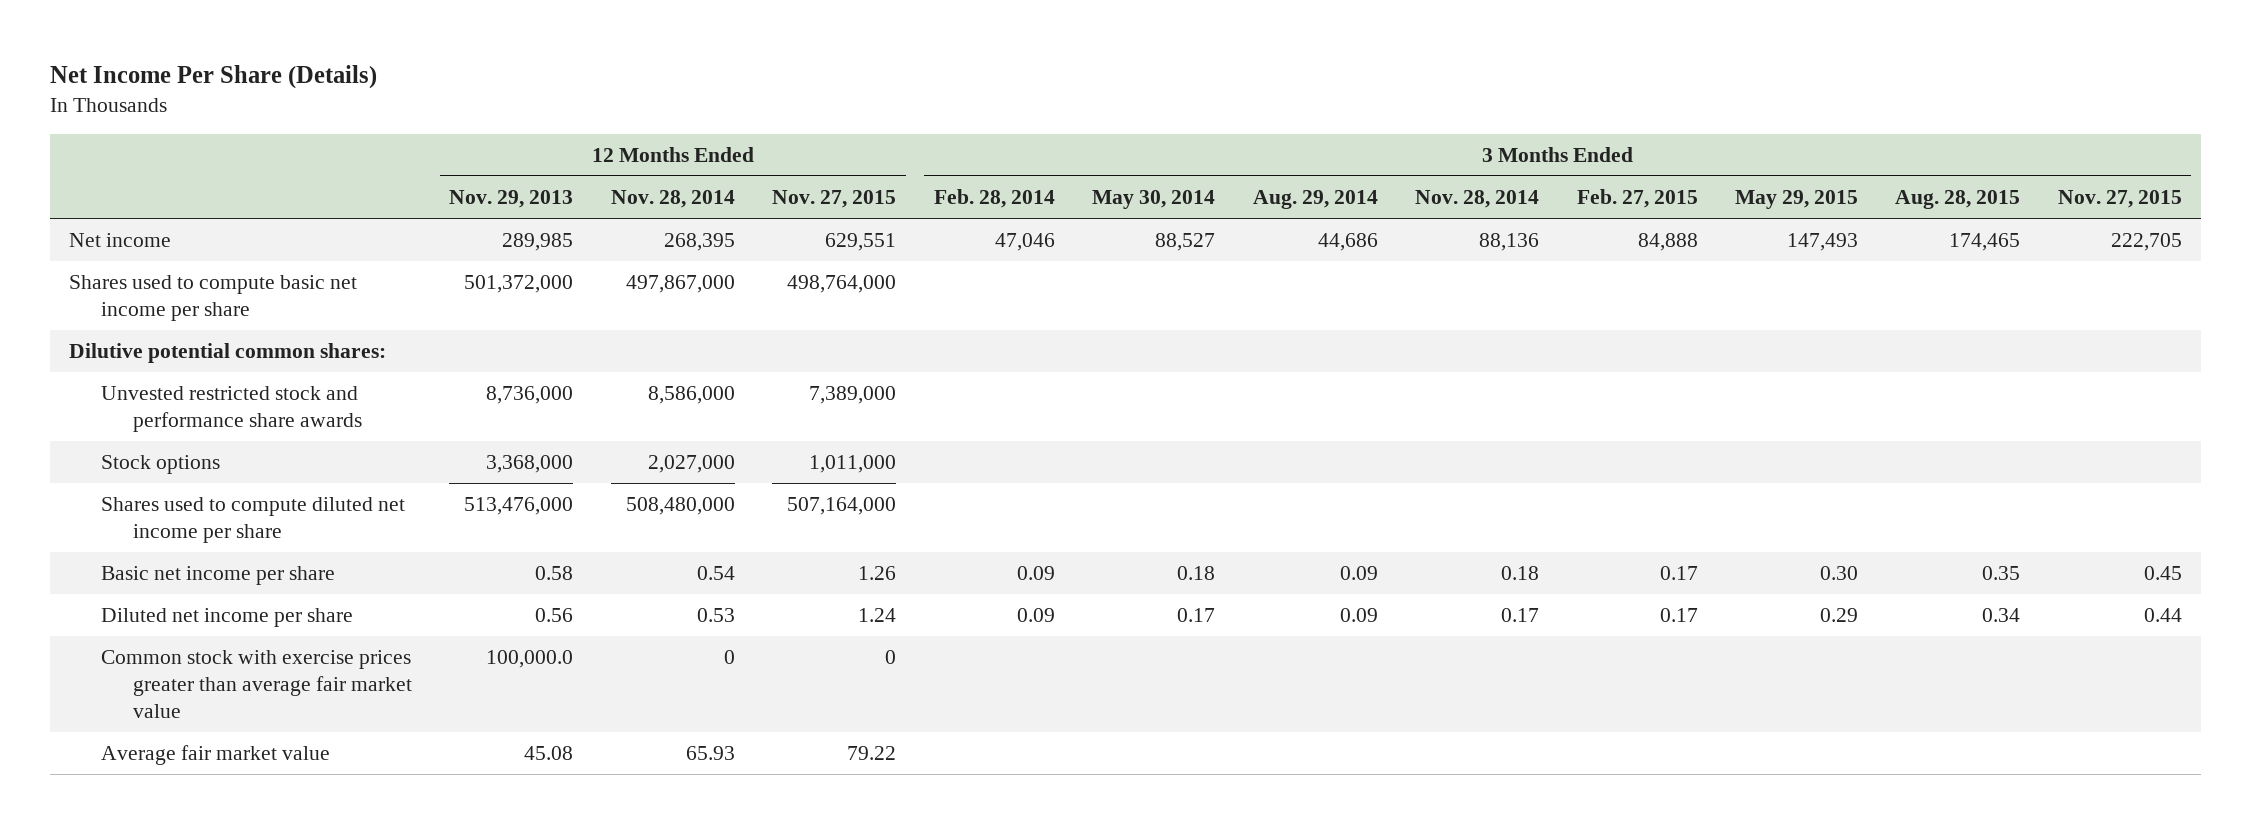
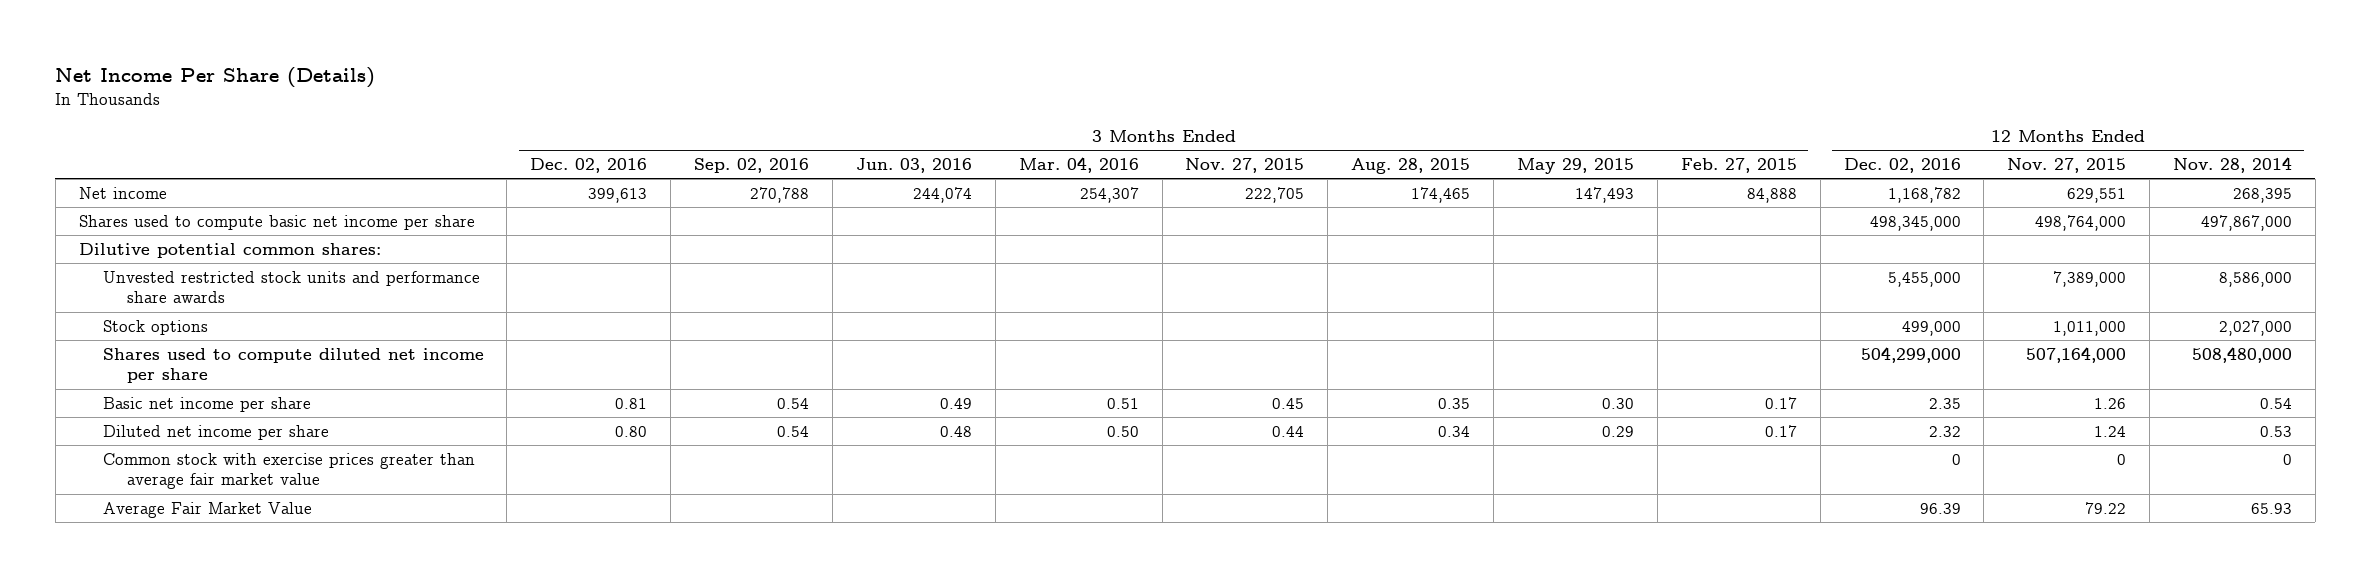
[449,190,574,209] Nov. 29, 2013 -> none
[933,189,1055,209] Feb. 28, 2014 -> none
[1092,190,1216,210] May 30, 2014 -> none
[1252,190,1378,210] Aug. 29, 2014 -> none
[1415,190,1540,209] Nov. 28, 2014 -> none
none -> [530,158,648,174] Dec. 02, 2016
none -> [694,158,810,174] Sep. 02, 2016
none -> [855,158,972,174] Jun. 03, 2016
none -> [1018,157,1139,174] Mar. 04, 2016
none -> [1843,158,1961,174] Dec. 02, 2016
[100,386,363,433] Unvested restricted stock and performance share awards -> [102,271,480,304] Unvested restricted stock units and performance share awards
[100,745,330,766] Average fair market value -> [102,502,312,519] Average Fair Market Value

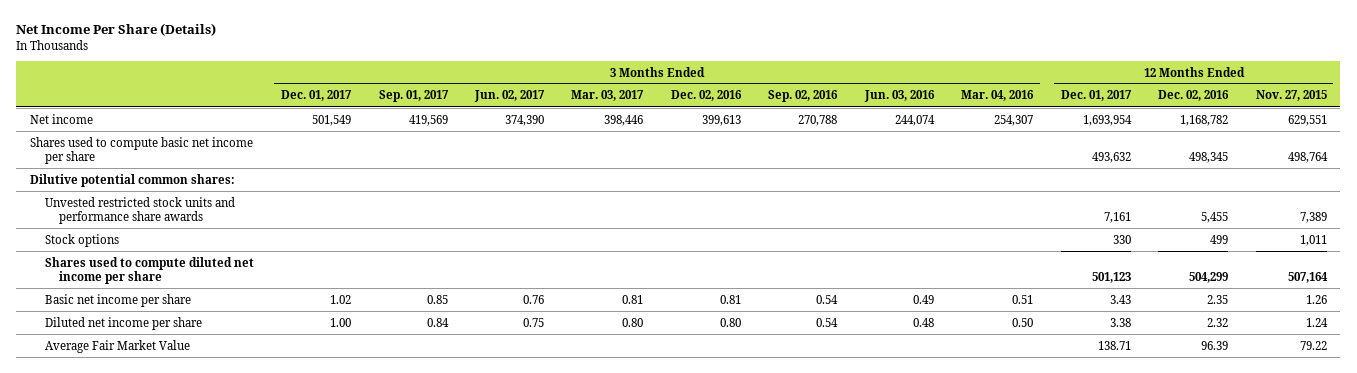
[1185,158,1305,174] Nov. 27, 2015 -> none
[1351,158,1471,175] Aug. 28, 2015 -> none
[1517,158,1635,175] May 29, 2015 -> none
[1680,158,1797,174] Feb. 27, 2015 -> none
[2173,157,2293,174] Nov. 28, 2014 -> none
none -> [281,90,353,102] Dec. 01, 2017
none -> [378,90,449,103] Sep. 01, 2017
none -> [474,90,546,103] Jun. 02, 2017
none -> [571,90,645,102] Mar. 03, 2017
none -> [1060,90,1132,102] Dec. 01, 2017
[1869,216,1961,232] 498,345,000 -> [1189,152,1229,164] 498,345
[2035,215,2127,232] 498,764,000 -> [1287,152,1328,164] 498,764
[1887,272,1961,288] 5,455,000 -> [1201,212,1229,224] 5,455
[2053,271,2127,288] 7,389,000 -> [1299,212,1327,224] 7,389
[1901,321,1961,337] 499,000 -> [1210,234,1229,244] 499
[2053,321,2127,337] 1,011,000 -> [1299,234,1327,246] 1,011
[1860,347,1961,364] 504,299,000 -> [1189,272,1229,284] 504,299
[2026,347,2127,364] 507,164,000 -> [1287,272,1328,284] 507,164
[102,453,475,490] Common stock with exercise prices greater than average fair market value -> none

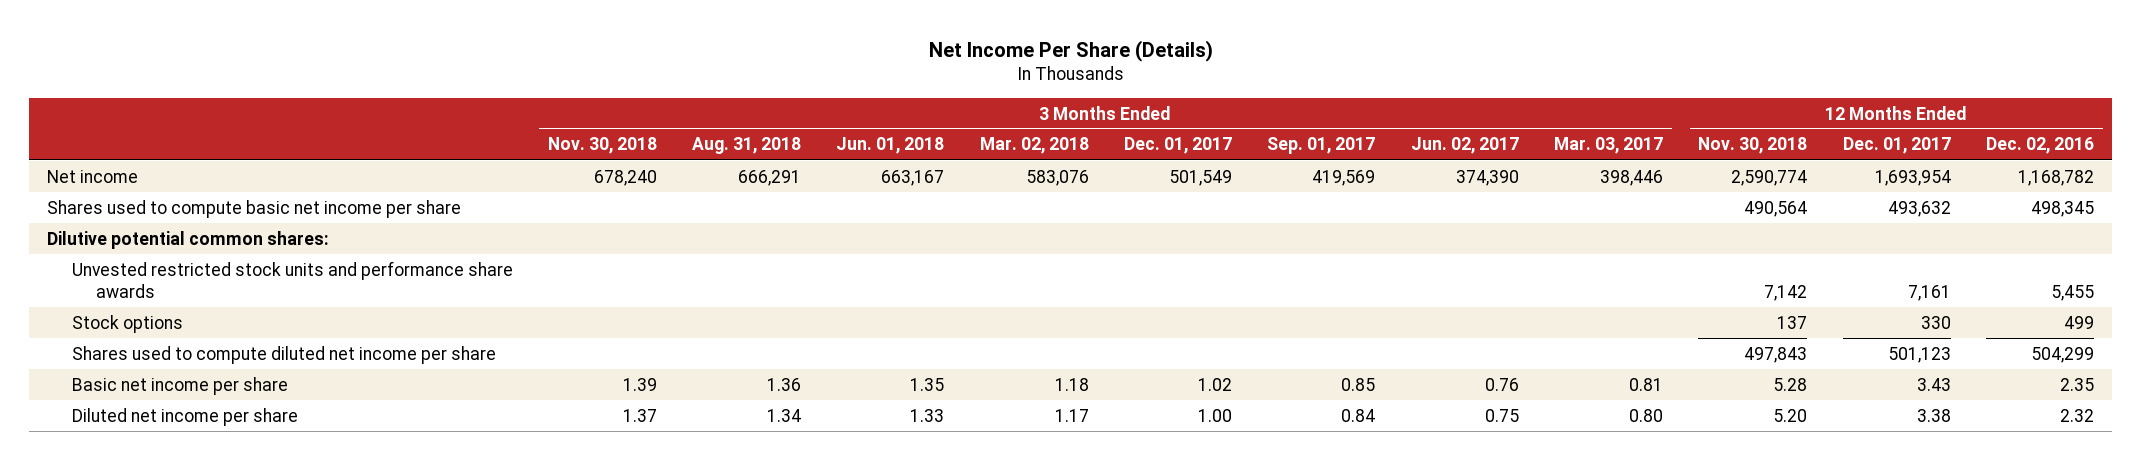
[670,90,742,102] Dec. 02, 2016 -> none
[768,90,839,103] Sep. 02, 2016 -> none
[863,90,935,103] Jun. 03, 2016 -> none
[961,90,1035,102] Mar. 04, 2016 -> none
[1255,90,1327,102] Nov. 27, 2015 -> none
none -> [547,137,657,155] Nov. 30, 2018
none -> [692,137,802,155] Aug. 31, 2018
none -> [836,137,945,155] Jun. 01, 2018
none -> [979,137,1089,155] Mar. 02, 2018
none -> [1698,137,1808,155] Nov. 30, 2018
[44,339,190,353] Average Fair Market Value -> none

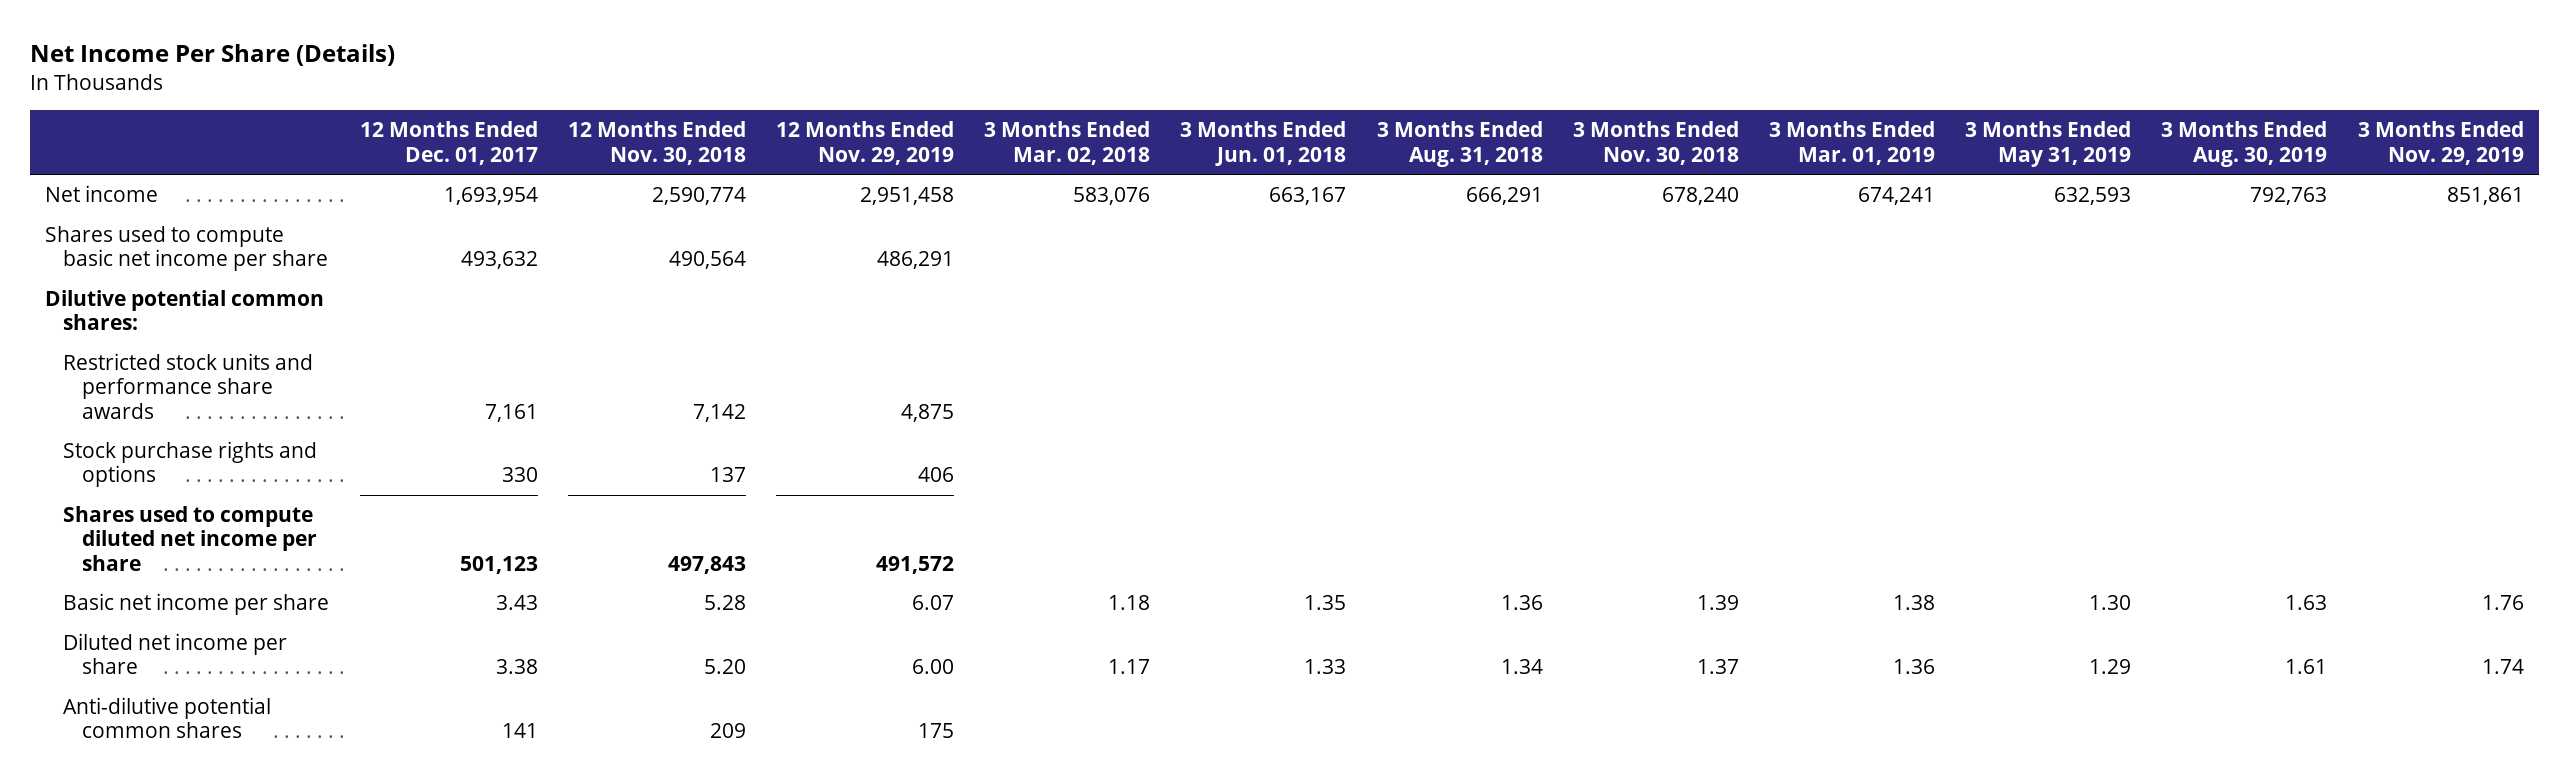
[1124,137,1233,155] Dec. 01, 2017 -> none
[1267,137,1376,155] Sep. 01, 2017 -> none
[1410,137,1519,155] Jun. 02, 2017 -> none
[1554,137,1664,155] Mar. 03, 2017 -> none
[1986,137,2095,155] Dec. 02, 2016 -> none
none -> [776,121,955,165] 12 Months Ended Nov. 29, 2019
none -> [1769,121,1936,165] 3 Months Ended Mar. 01, 2019
none -> [1965,121,2132,167] 3 Months Ended May 31, 2019
none -> [2161,121,2328,167] 3 Months Ended Aug. 30, 2019
none -> [2357,121,2524,165] 3 Months Ended Nov. 29, 2019
[71,260,513,299] Unvested restricted stock units and performance share awards -> [63,353,314,419] Restricted stock units and performance share awards
[71,314,183,333] Stock options -> [63,441,318,488] Stock purchase rights and options
none -> [63,697,272,739] Anti-dilutive potential common shares

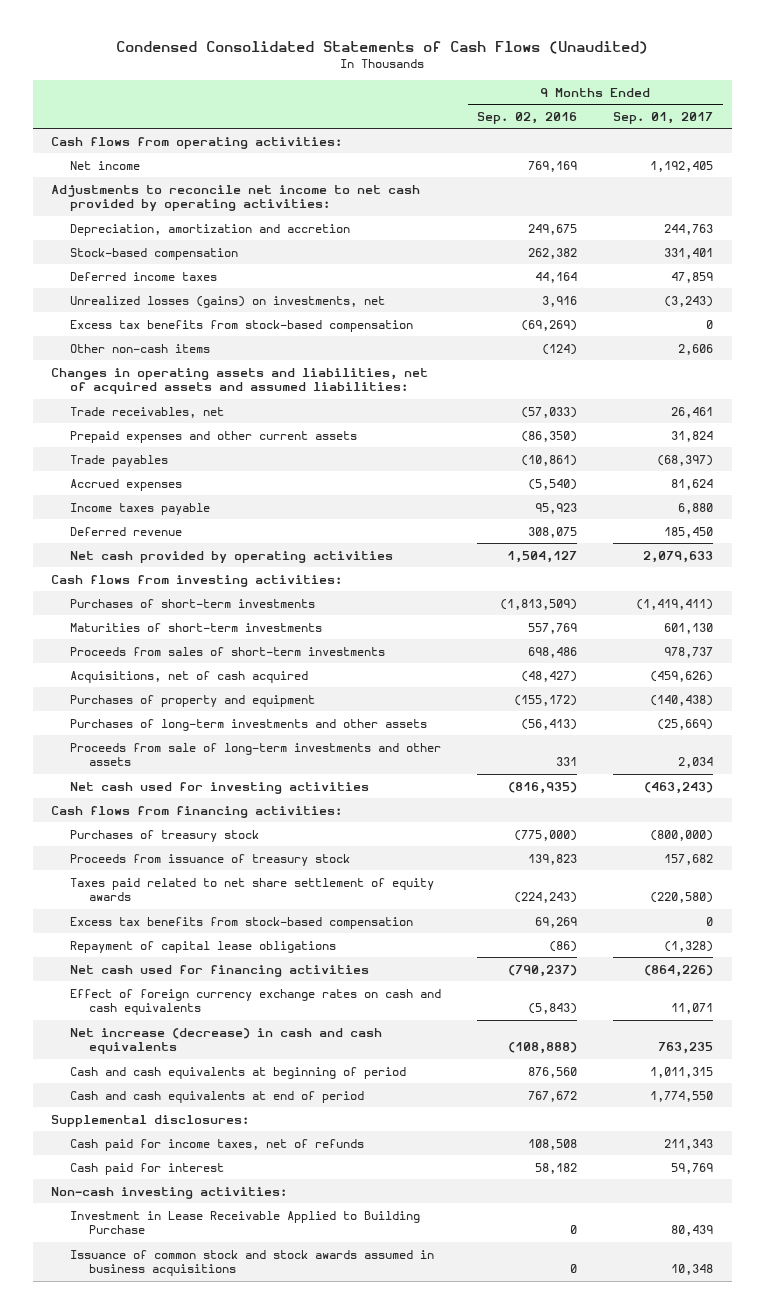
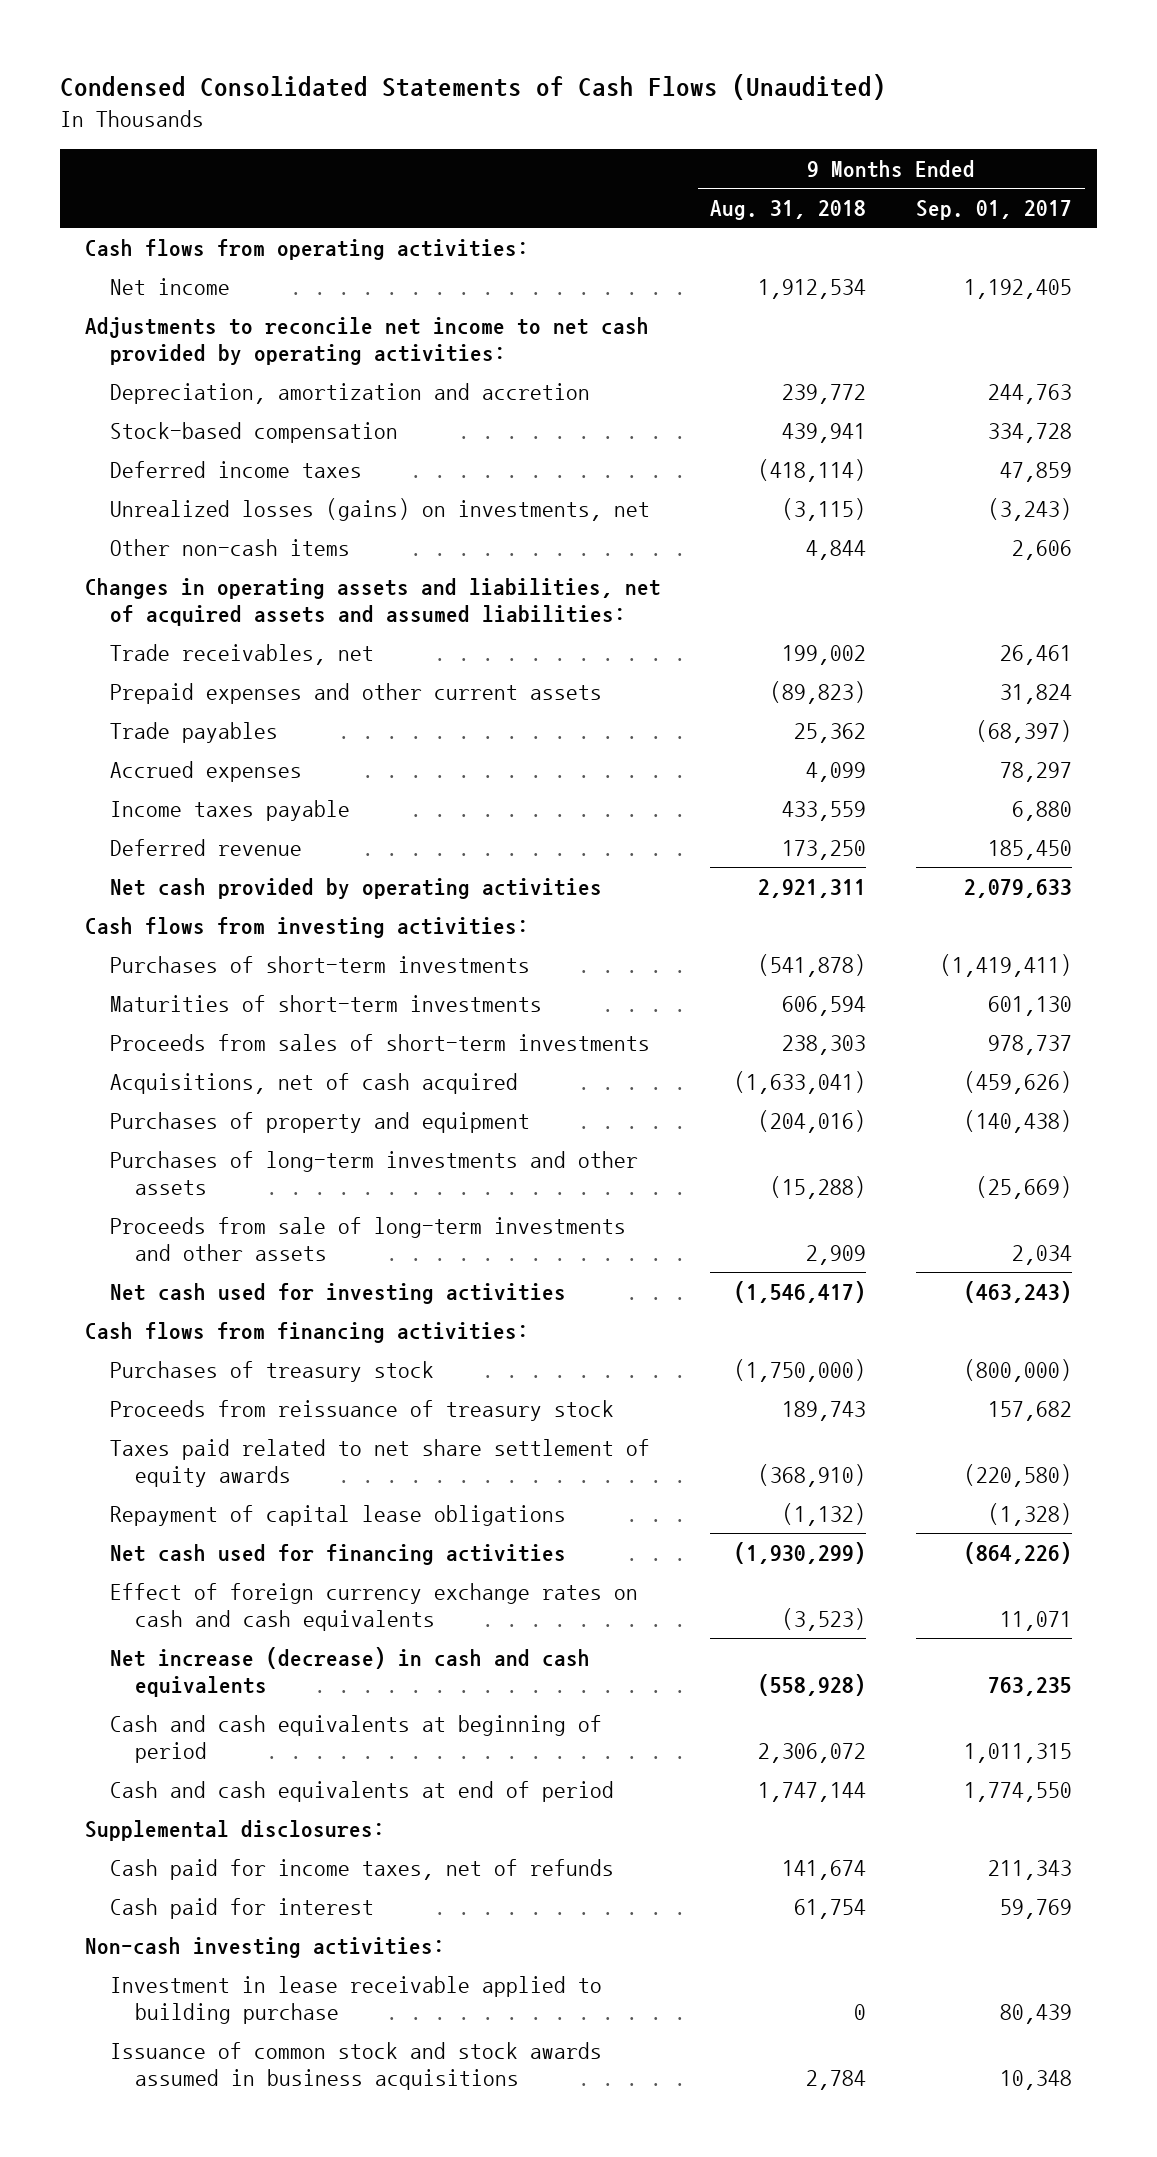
[477,111,578,124] Sep. 02, 2016 -> none
none -> [710,199,867,220] Aug. 31, 2018
[664,247,714,259] 331,401 -> [988,422,1073,443] 334,728
[69,319,413,332] Excess tax benefits from stock-based compensation -> none
[671,478,714,490] 81,624 -> [1000,761,1073,782] 78,297
[69,853,350,866] Proceeds from issuance of treasury stock -> [109,1399,614,1421] Proceeds from reissuance of treasury stock
[69,916,413,929] Excess tax benefits from stock-based compensation -> none
[69,1210,420,1235] Investment in Lease Receivable Applied to Building Purchase -> [109,1975,602,2024] Investment in lease receivable applied to building purchase

